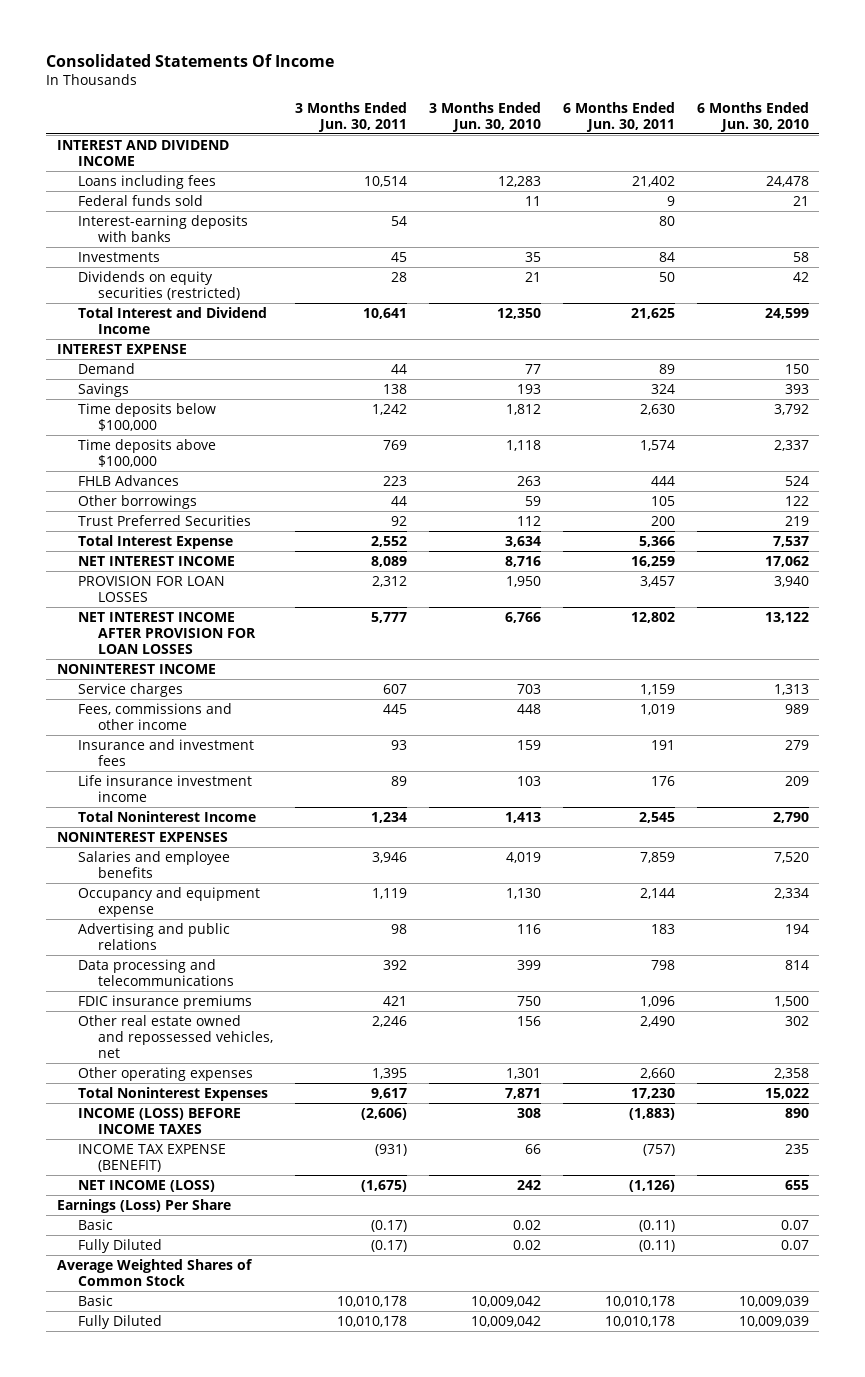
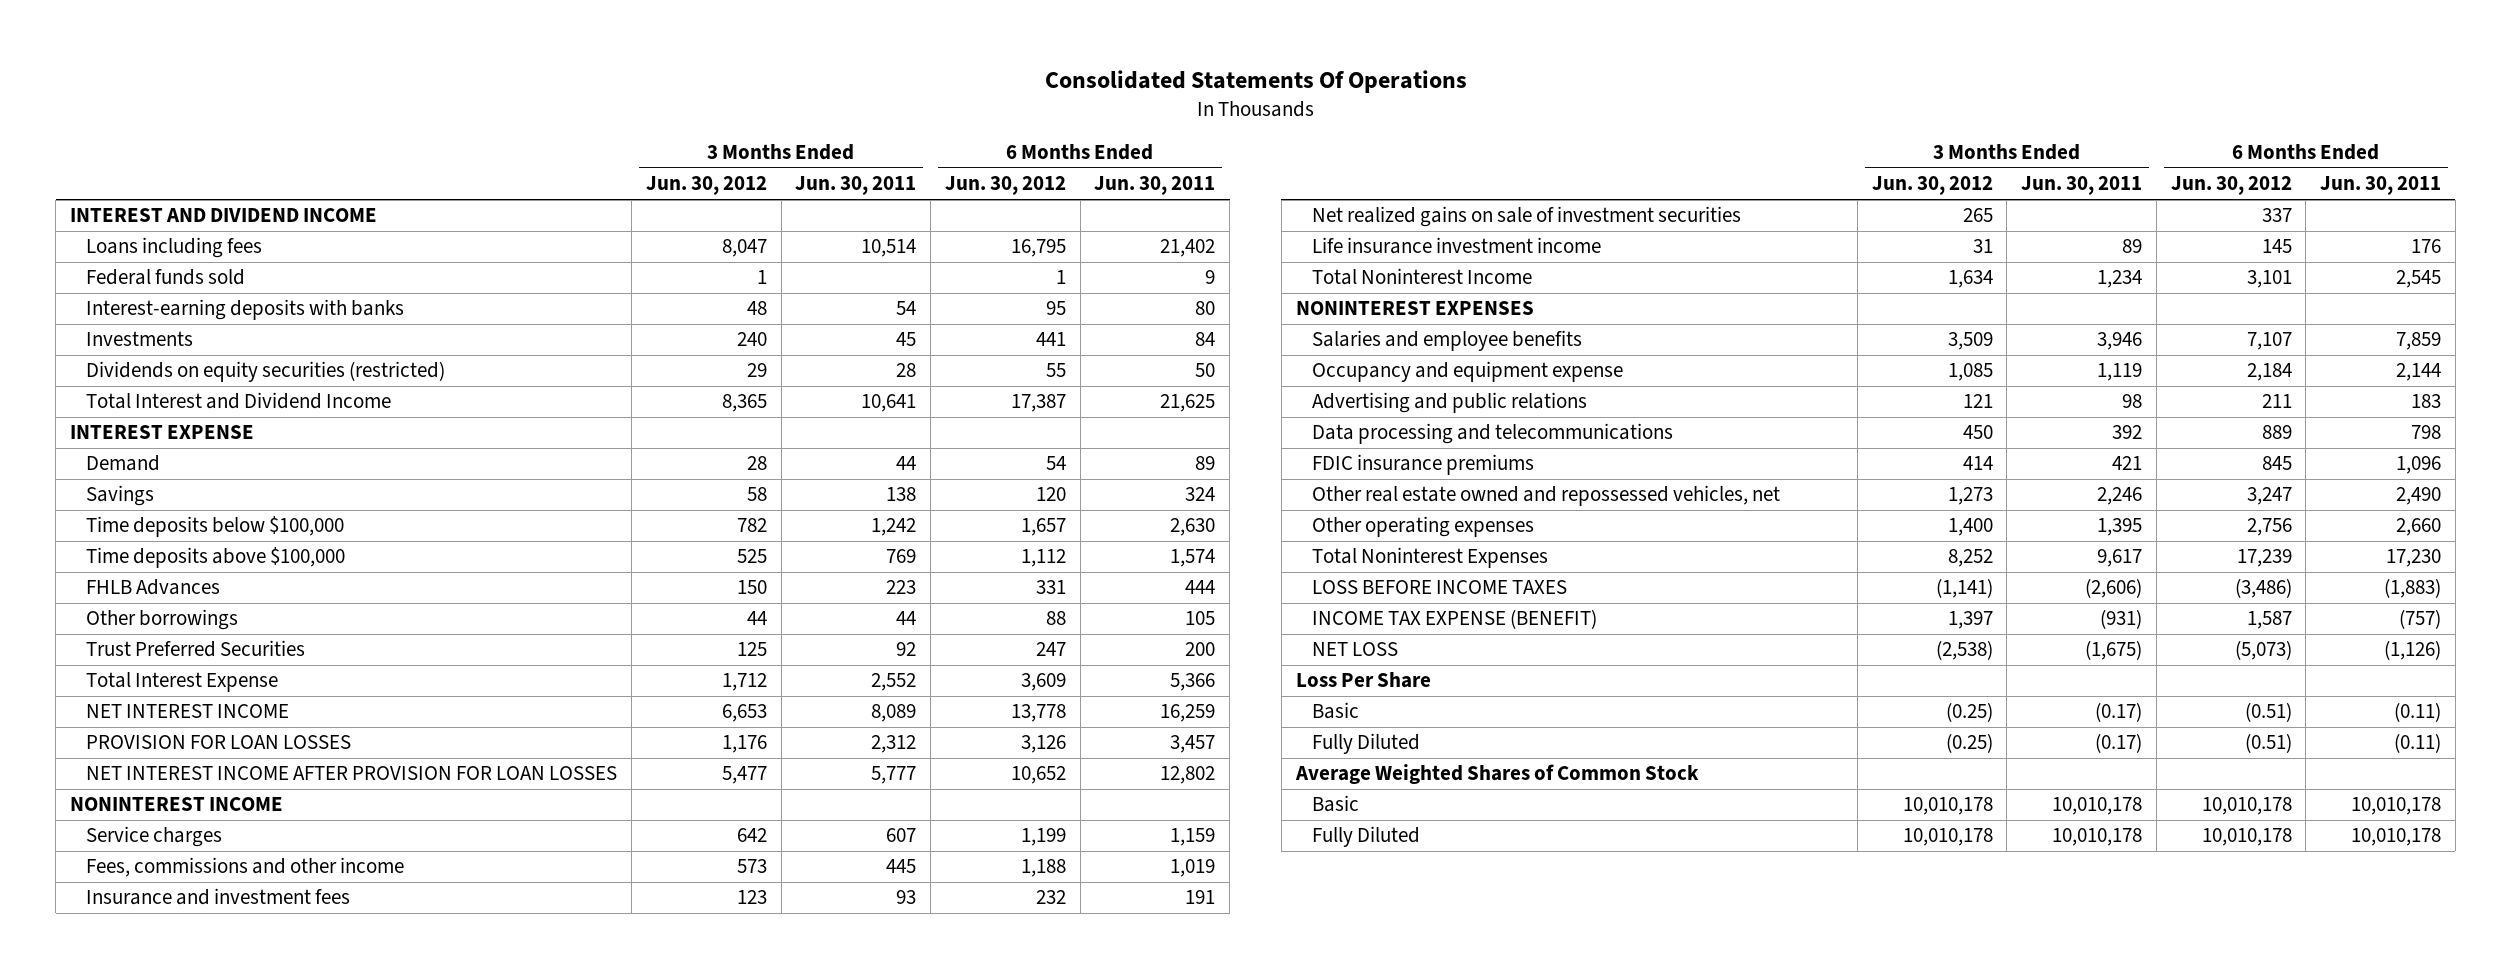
[46,53,335,67] Consolidated Statements Of Income -> [1044,69,1467,93] Consolidated Statements Of Operations
[428,101,541,132] 3 Months Ended Jun. 30, 2010 -> none
[696,101,809,132] 6 Months Ended Jun. 30, 2010 -> none
none -> [645,176,767,196] Jun. 30, 2012
none -> [944,176,1066,196] Jun. 30, 2012
none -> [1312,206,1742,228] Net realized gains on sale of investment securities
[77,1107,241,1134] INCOME (LOSS) BEFORE INCOME TAXES -> [1312,580,1568,595] LOSS BEFORE INCOME TAXES
[77,1179,215,1192] NET INCOME (LOSS) -> [1312,642,1399,657] NET LOSS
[56,1198,231,1213] Earnings (Loss) Per Share -> [1295,672,1431,689] Loss Per Share

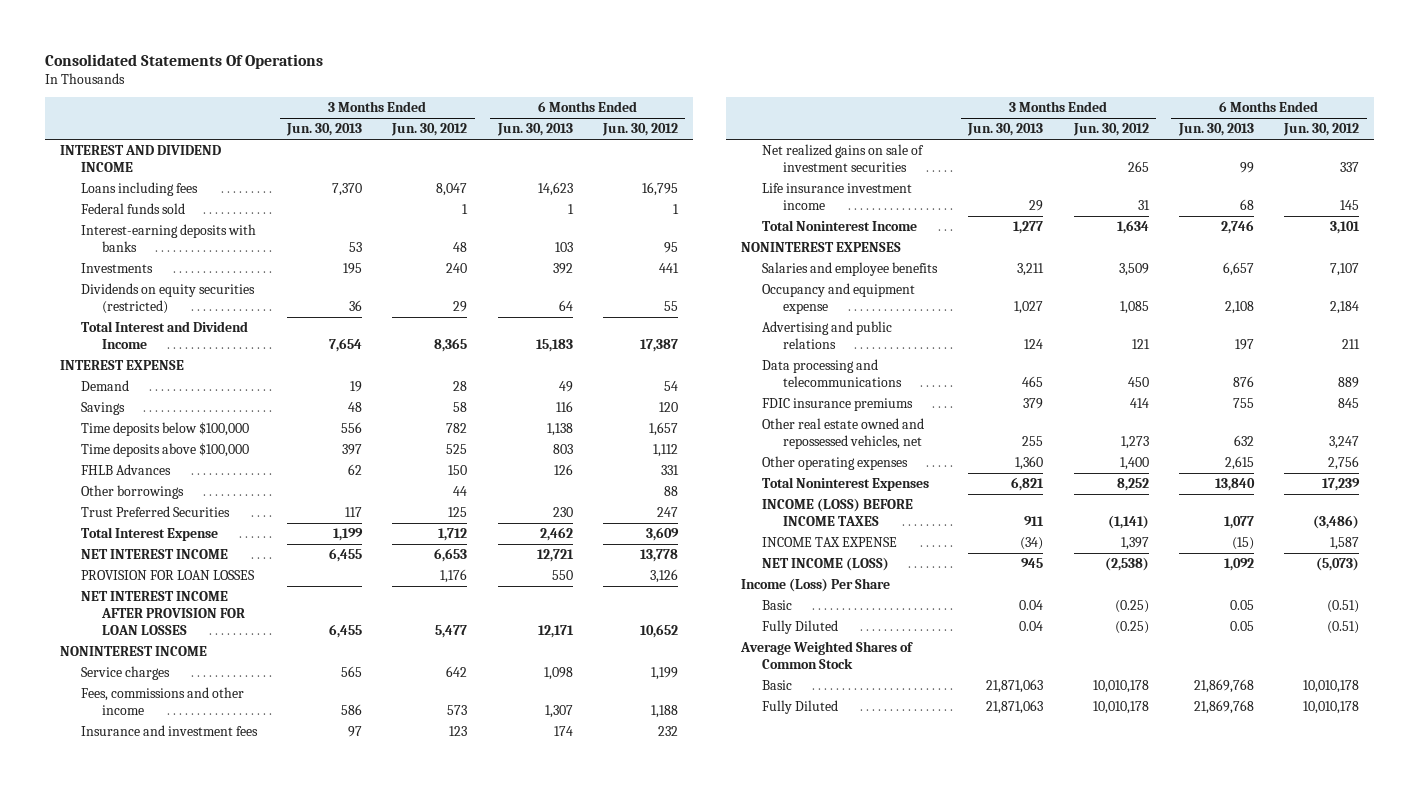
[795,176,917,196] Jun. 30, 2011 -> none
[1094,176,1216,196] Jun. 30, 2011 -> none
none -> [286,123,363,137] Jun. 30, 2013
none -> [496,123,573,137] Jun. 30, 2013
[1312,580,1568,595] LOSS BEFORE INCOME TAXES -> [762,498,914,526] INCOME (LOSS) BEFORE INCOME TAXES
[1312,609,1598,630] INCOME TAX EXPENSE (BENEFIT) -> [762,537,898,548] INCOME TAX EXPENSE
[1312,642,1399,657] NET LOSS -> [762,557,890,572] NET INCOME (LOSS)
[1295,672,1431,689] Loss Per Share -> [741,578,891,593] Income (Loss) Per Share

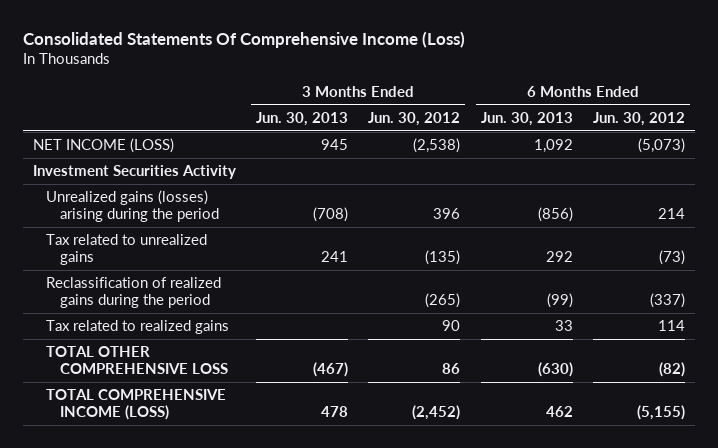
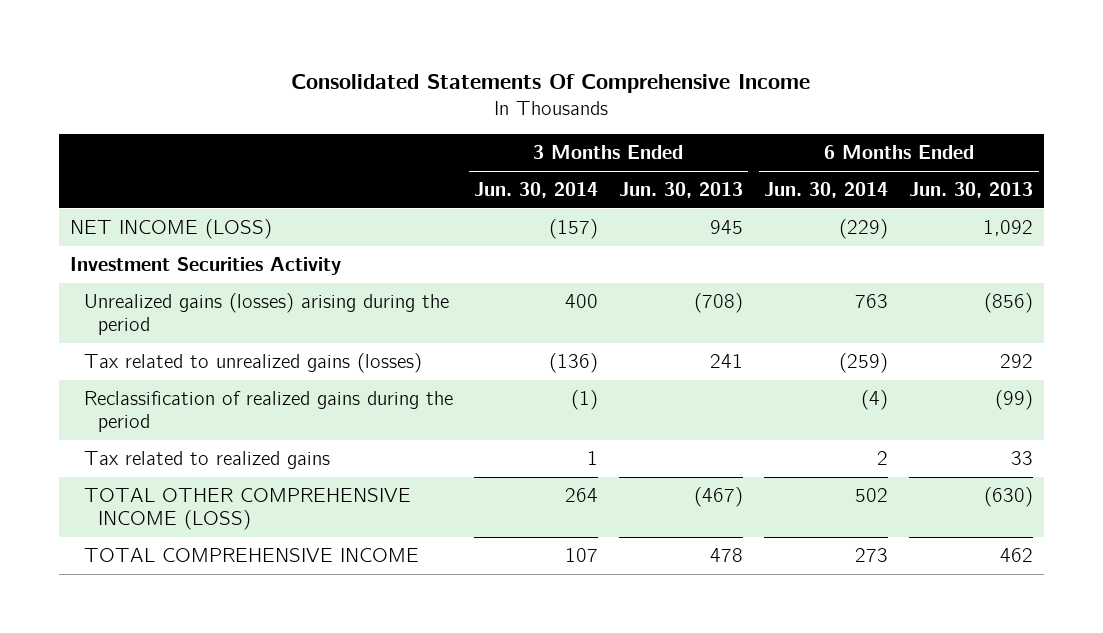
[22,30,465,48] Consolidated Statements Of Comprehensive Income (Loss) -> [291,73,811,93] Consolidated Statements Of Comprehensive Income
[368,111,461,126] Jun. 30, 2012 -> none
[592,111,685,126] Jun. 30, 2012 -> none
none -> [473,182,598,199] Jun. 30, 2014
none -> [764,182,889,199] Jun. 30, 2014
[46,234,208,266] Tax related to unrealized gains -> [83,352,422,373] Tax related to unrealized gains (losses)
[46,346,229,375] TOTAL OTHER COMPREHENSIVE LOSS -> [83,487,411,530] TOTAL OTHER COMPREHENSIVE INCOME (LOSS)
[46,389,227,421] TOTAL COMPREHENSIVE INCOME (LOSS) -> [83,547,419,562] TOTAL COMPREHENSIVE INCOME

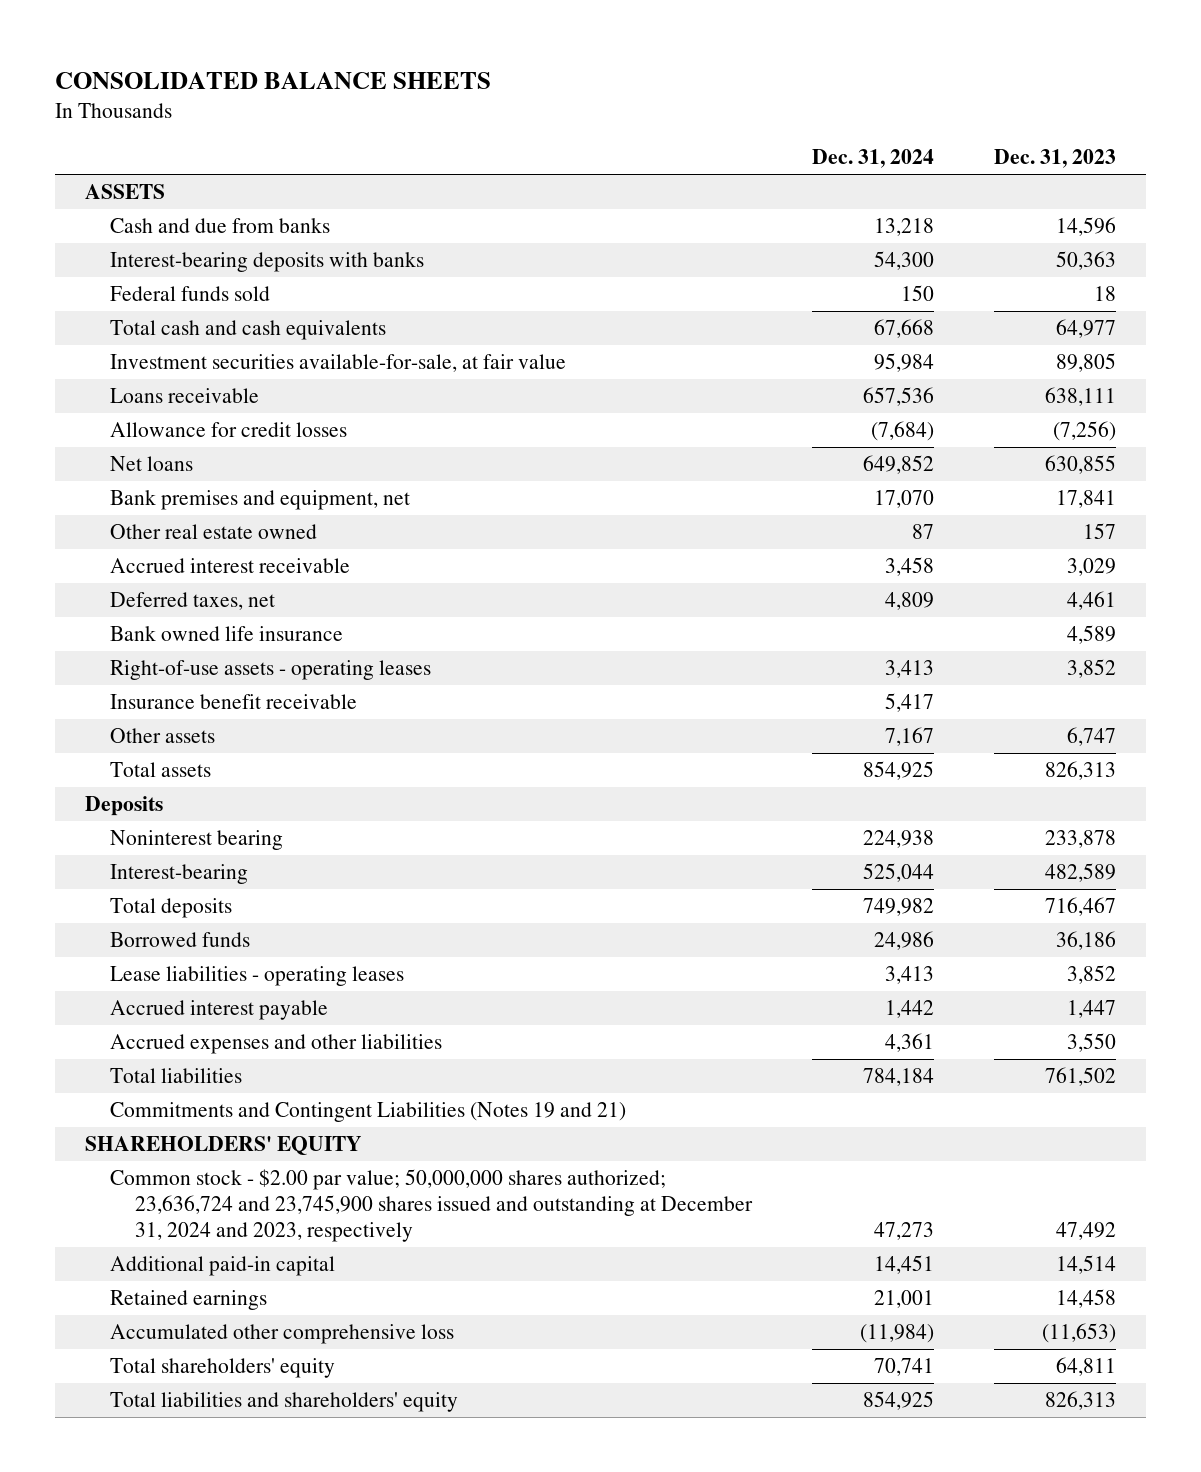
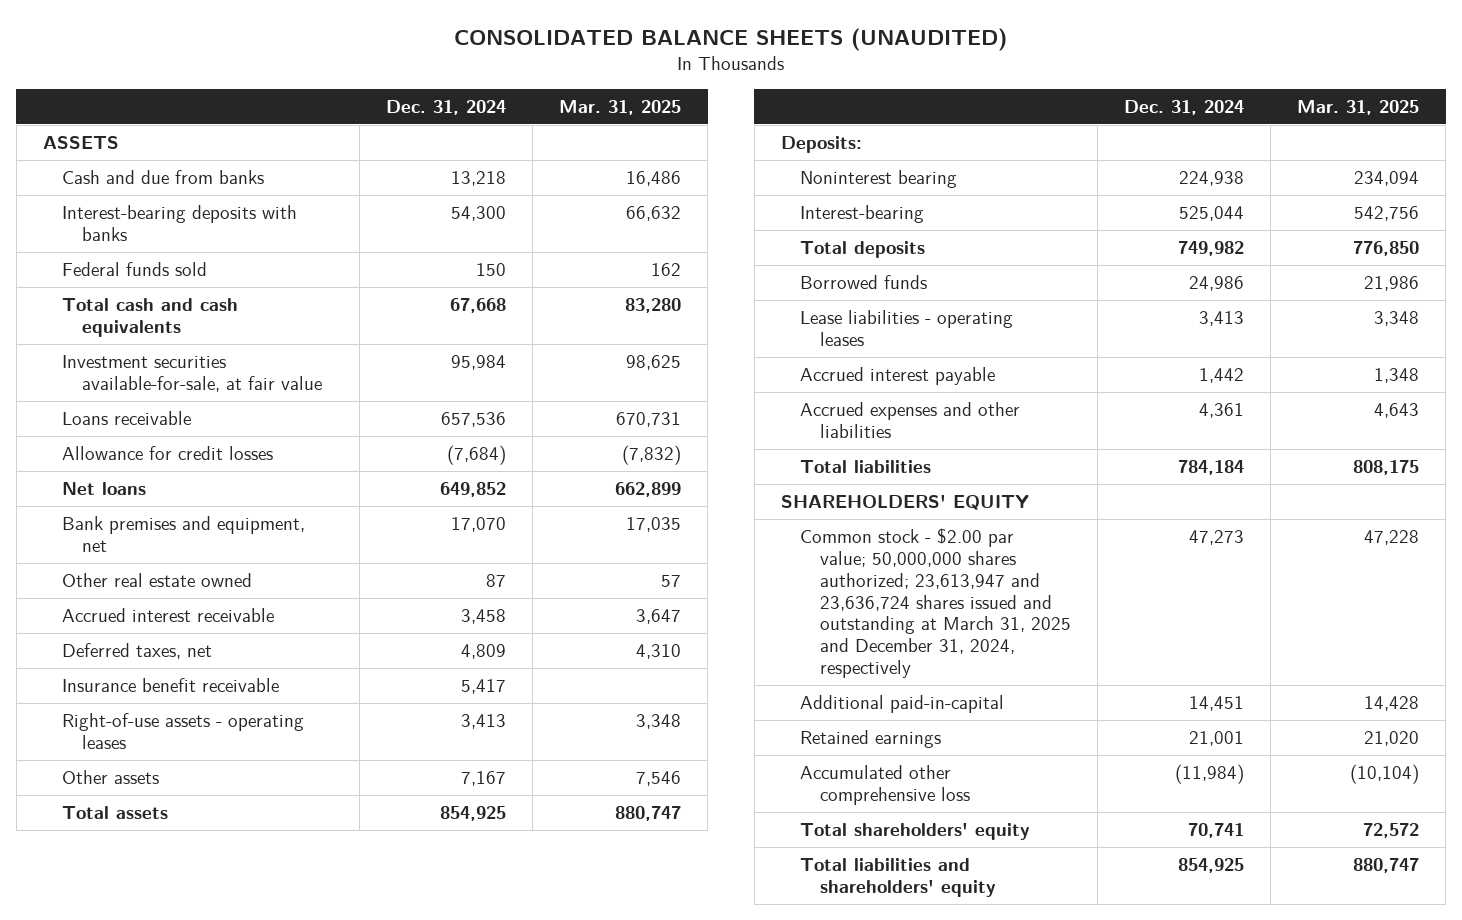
[55,72,492,90] CONSOLIDATED BALANCE SHEETS -> [453,27,1007,51] CONSOLIDATED BALANCE SHEETS (UNAUDITED)
[993,149,1116,169] Dec. 31, 2023 -> none
none -> [559,99,682,115] Mar. 31, 2025
[109,626,343,642] Bank owned life insurance -> none
[109,660,431,681] Right-of-use assets - operating leases -> [62,713,305,749] Right-of-use assets - operating leases
[85,796,164,817] Deposits -> [780,136,862,154] Deposits:
[109,1102,626,1123] Commitments and Contingent Liabilities (Notes 19 and 21) -> none
[109,1169,753,1242] Common stock - $2.00 par value; 50,000,000 shares authorized; 23,636,724 and 23,745,900 shares issued and outstanding at December 31, 2024 and 2023, respectively -> [800,528,1071,678] Common stock - $2.00 par value; 50,000,000 shares authorized; 23,613,947 and 23,636,724 shares issued and outstanding at March 31, 2025 and December 31, 2024, respectively
[109,1256,335,1277] Additional paid-in capital -> [800,695,1005,714] Additional paid-in-capital

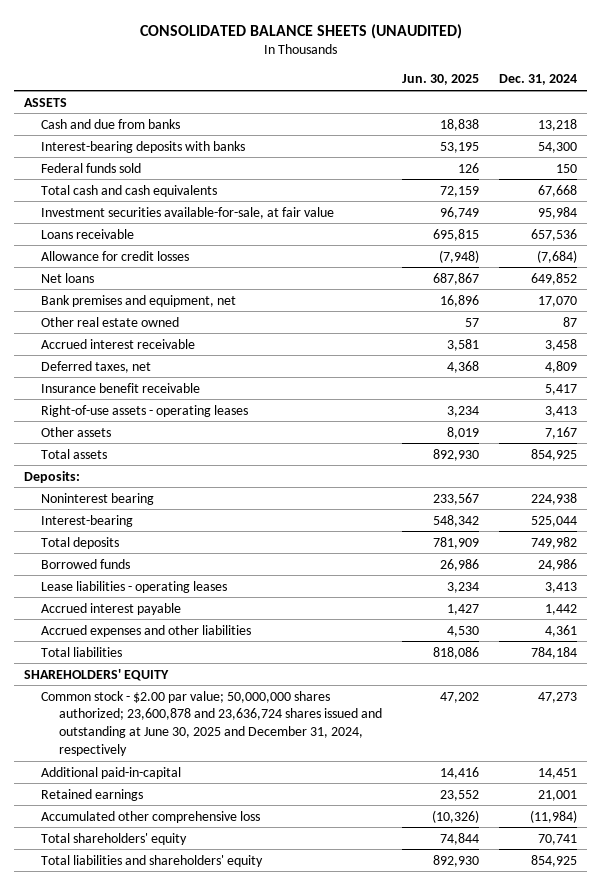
[559,99,682,115] Mar. 31, 2025 -> none
none -> [401,74,479,86] Jun. 30, 2025
[800,528,1071,678] Common stock - $2.00 par value; 50,000,000 shares authorized; 23,613,947 and 23,636,724 shares issued and outstanding at March 31, 2025 and December 31, 2024, respectively -> [41,690,382,757] Common stock - $2.00 par value; 50,000,000 shares authorized; 23,600,878 and 23,636,724 shares issued and outstanding at June 30, 2025 and December 31, 2024, respectively

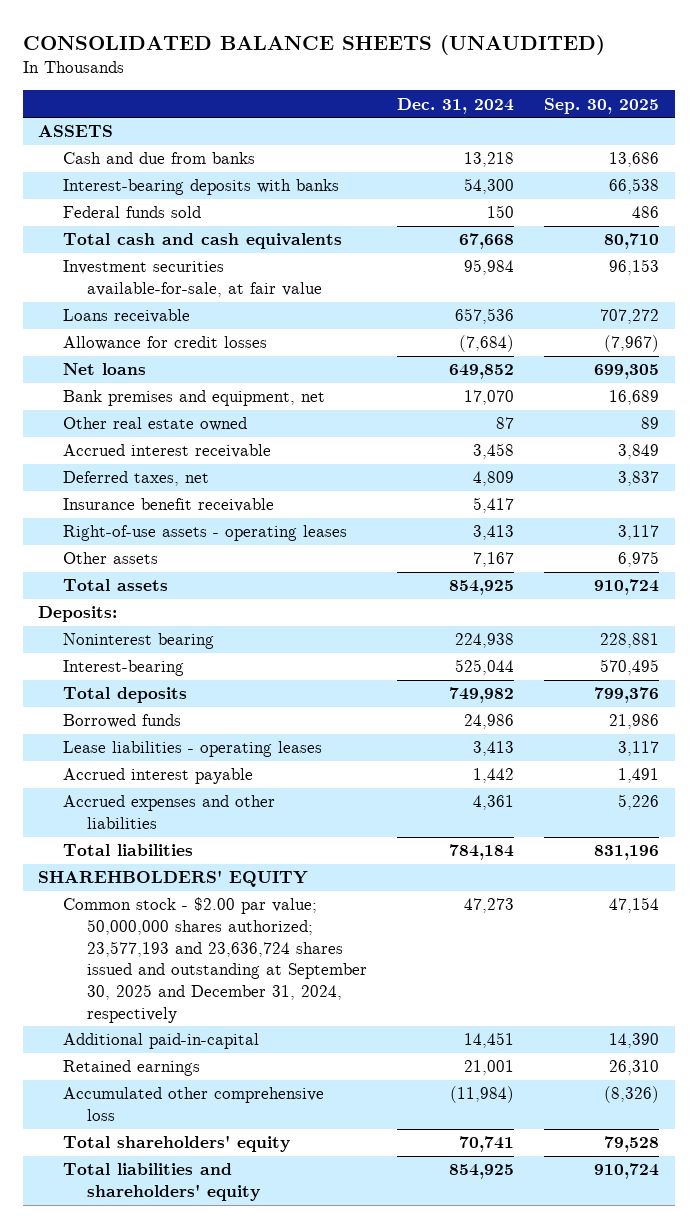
[401,74,479,86] Jun. 30, 2025 -> none
none -> [544,97,660,114] Sep. 30, 2025
[24,668,170,681] SHAREHOLDERS' EQUITY -> [38,870,309,888] SHAREHBOLDERS' EQUITY
[41,690,382,757] Common stock - $2.00 par value; 50,000,000 shares authorized; 23,600,878 and 23,636,724 shares issued and outstanding at June 30, 2025 and December 31, 2024, respectively -> [62,897,368,1023] Common stock - $2.00 par value; 50,000,000 shares authorized; 23,577,193 and 23,636,724 shares issued and outstanding at September 30, 2025 and December 31, 2024, respectively

